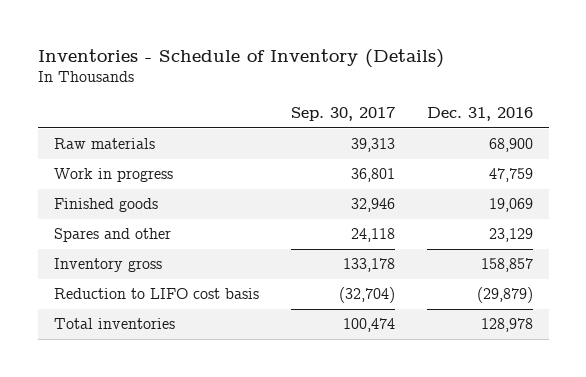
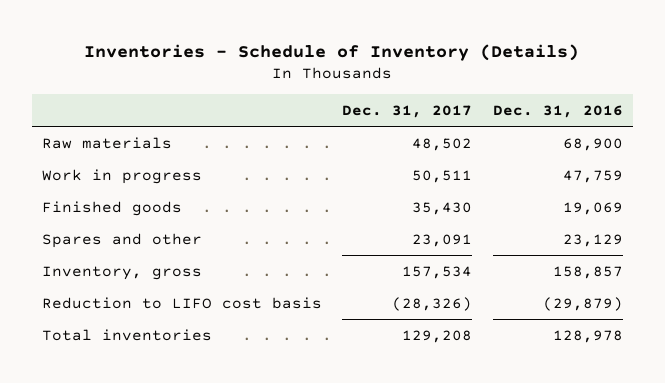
[290,107,395,122] Sep. 30, 2017 -> none
none -> [342,104,473,118] Dec. 31, 2017
[53,258,162,273] Inventory gross -> [42,265,203,280] Inventory, gross

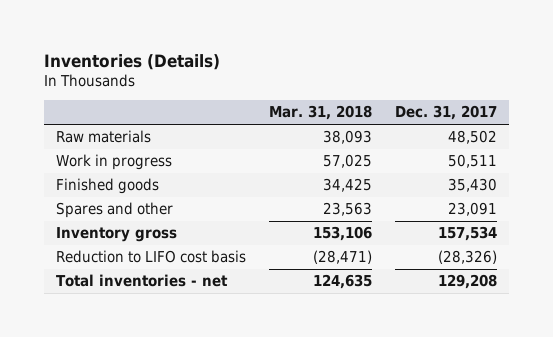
[84,43,580,61] Inventories - Schedule of Inventory (Details) -> [44,53,221,70] Inventories (Details)
[492,104,623,118] Dec. 31, 2016 -> none
none -> [269,105,373,121] Mar. 31, 2018
[42,265,203,280] Inventory, gross -> [55,227,177,243] Inventory gross
[42,328,213,341] Total inventories -> [55,274,228,288] Total inventories - net

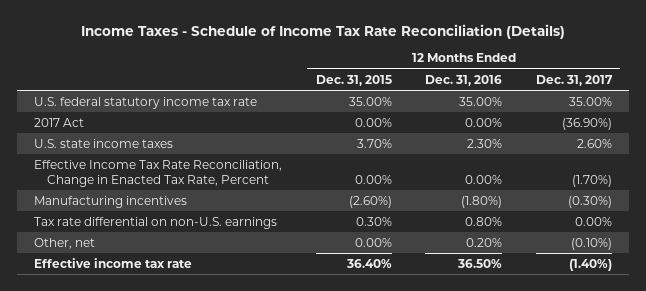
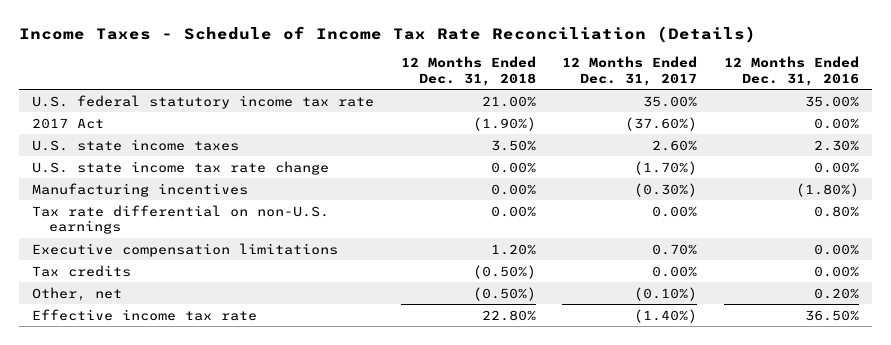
[315,74,392,86] Dec. 31, 2015 -> none
none -> [400,56,536,86] 12 Months Ended Dec. 31, 2018
[561,117,612,130] (36.90%) -> [625,116,698,131] (37.60%)
[34,159,283,187] Effective Income Tax Rate Reconciliation, Change in Enacted Tax Rate, Percent -> [32,160,330,175] U.S. state income tax rate change
none -> [32,242,339,257] Executive compensation limitations
none -> [32,264,132,277] Tax credits

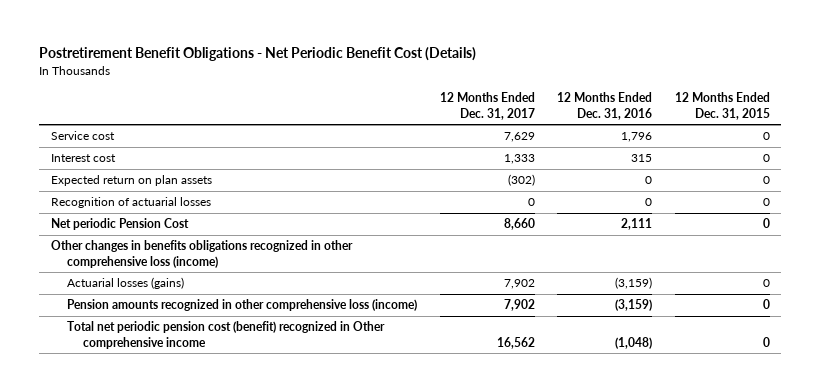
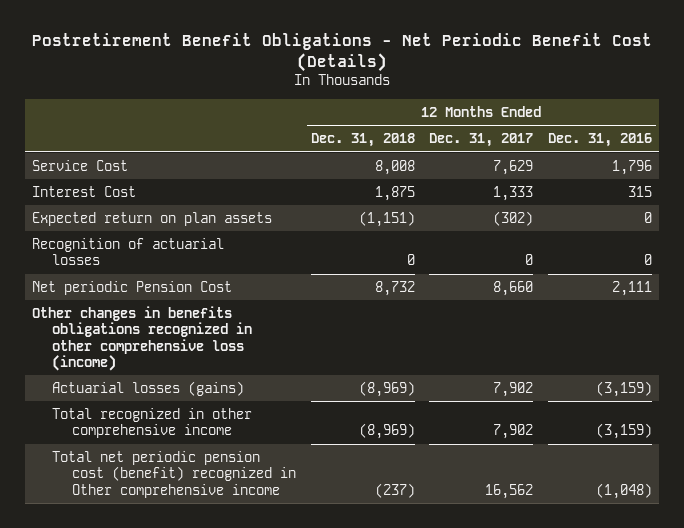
[674,92,770,120] 12 Months Ended Dec. 31, 2015 -> none
none -> [310,133,415,148] Dec. 31, 2018
[50,131,115,141] Service cost -> [31,160,128,172] Service Cost
[50,154,116,163] Interest cost -> [31,186,136,198] Interest Cost
[67,299,418,312] Pension amounts recognized in other comprehensive loss (income) -> [52,408,253,439] Total recognized in other comprehensive income

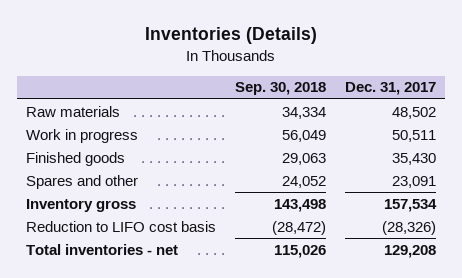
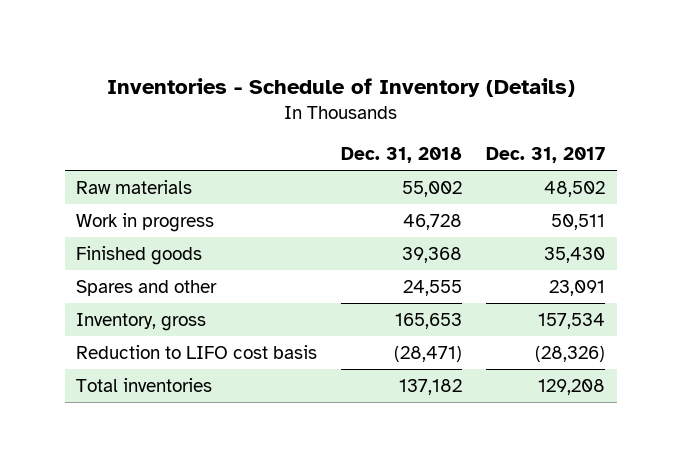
[144,27,317,45] Inventories (Details) -> [106,77,575,97] Inventories - Schedule of Inventory (Details)
[234,82,326,96] Sep. 30, 2018 -> none
none -> [341,147,463,164] Dec. 31, 2018
[25,198,136,212] Inventory gross -> [76,312,207,331] Inventory, gross
[25,243,178,255] Total inventories - net -> [76,377,213,392] Total inventories

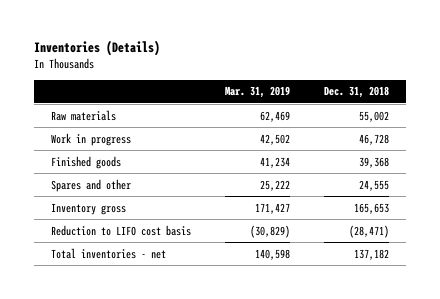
[106,77,575,97] Inventories - Schedule of Inventory (Details) -> [34,40,161,57] Inventories (Details)
[486,147,606,164] Dec. 31, 2017 -> none
none -> [224,86,290,99] Mar. 31, 2019
[76,312,207,331] Inventory, gross -> [50,202,126,215] Inventory gross
[76,377,213,392] Total inventories -> [50,247,166,259] Total inventories - net

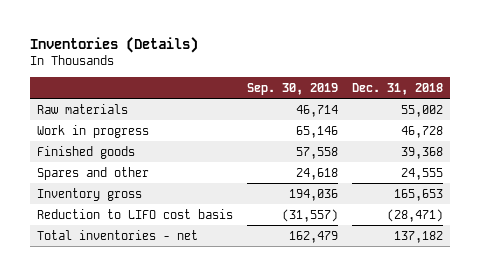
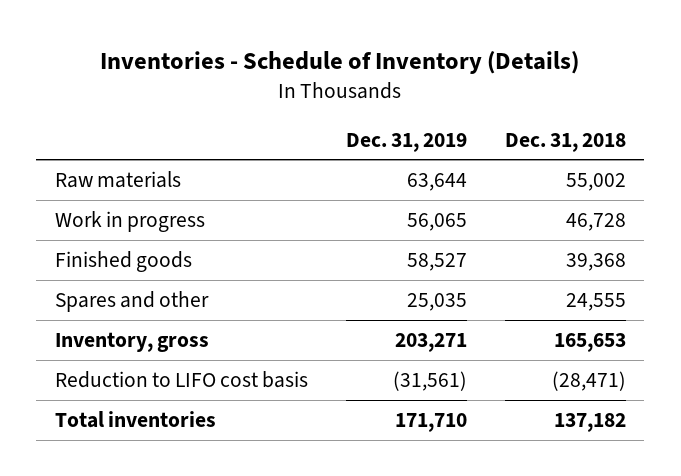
[30,36,199,53] Inventories (Details) -> [100,51,580,75] Inventories - Schedule of Inventory (Details)
[247,82,339,95] Sep. 30, 2019 -> none
none -> [345,132,467,152] Dec. 31, 2019
[37,187,143,201] Inventory gross -> [55,331,210,352] Inventory, gross
[37,229,199,240] Total inventories - net -> [55,410,217,428] Total inventories

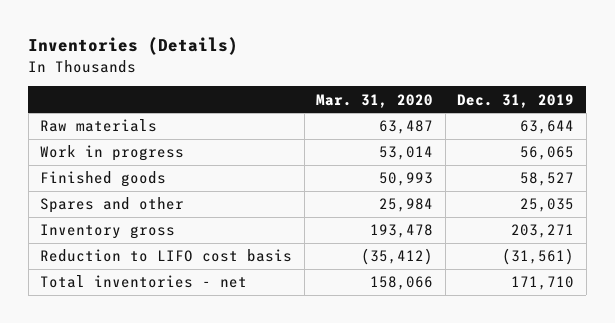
[100,51,580,75] Inventories - Schedule of Inventory (Details) -> [28,37,239,56] Inventories (Details)
[504,132,626,152] Dec. 31, 2018 -> none
none -> [316,93,434,108] Mar. 31, 2020
[55,331,210,352] Inventory, gross -> [40,224,176,240] Inventory gross
[55,410,217,428] Total inventories -> [40,275,248,289] Total inventories - net

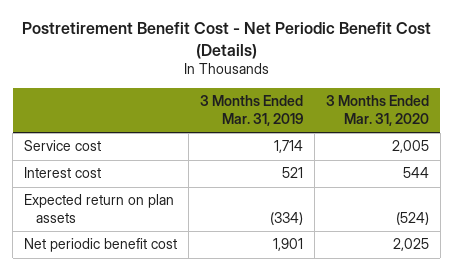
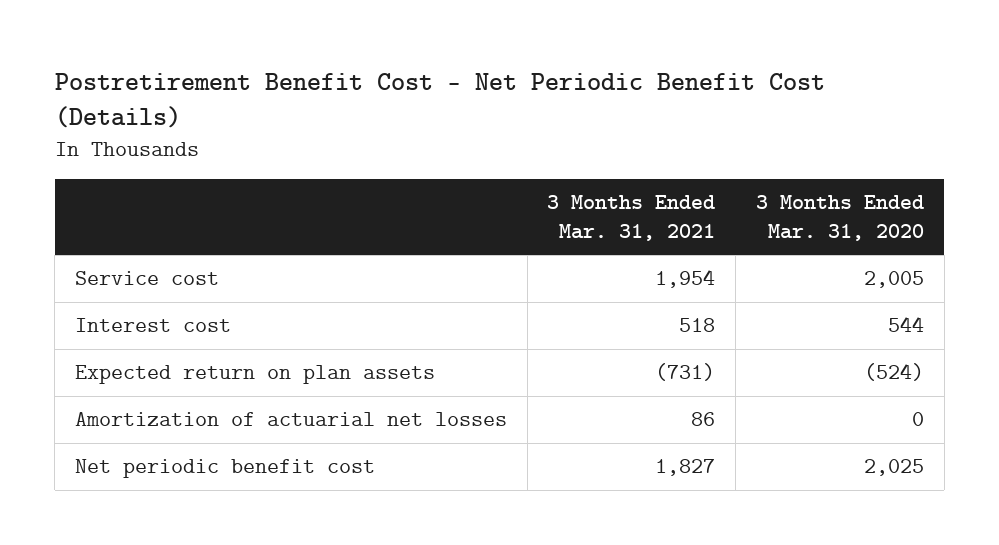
[200,95,304,127] 3 Months Ended Mar. 31, 2019 -> none
none -> [547,195,716,241] 3 Months Ended Mar. 31, 2021
none -> [74,412,507,427] Amortization of actuarial net losses

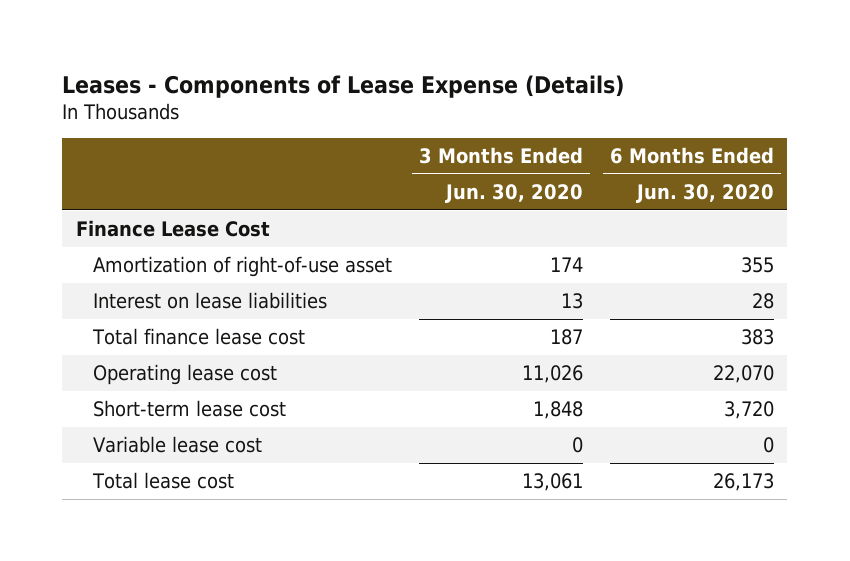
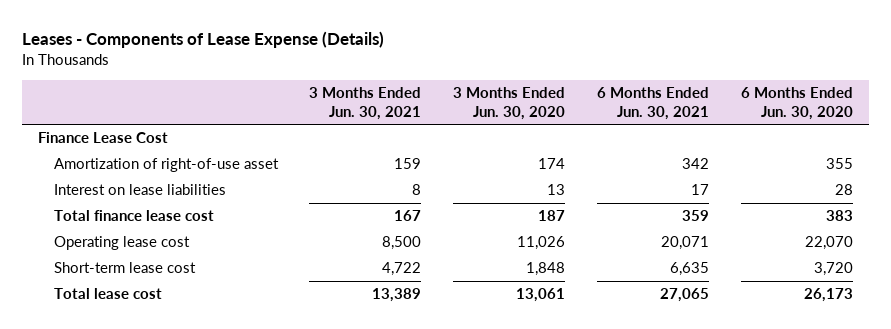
none -> [309,87,422,120] 3 Months Ended Jun. 30, 2021
none -> [597,87,710,120] 6 Months Ended Jun. 30, 2021
[93,435,263,453] Variable lease cost -> none

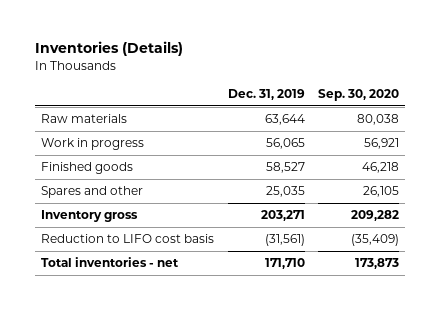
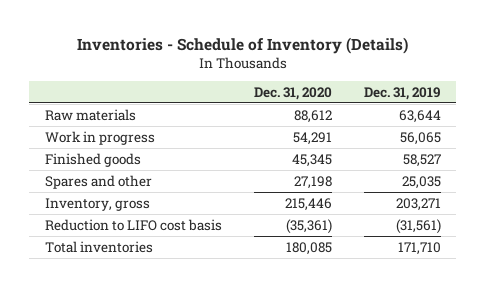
[34,41,183,57] Inventories (Details) -> [76,36,408,54] Inventories - Schedule of Inventory (Details)
[317,88,399,101] Sep. 30, 2020 -> none
none -> [253,86,332,100] Dec. 31, 2020
[41,210,139,223] Inventory gross -> [44,197,150,211] Inventory, gross
[41,257,180,268] Total inventories - net -> [44,240,153,253] Total inventories

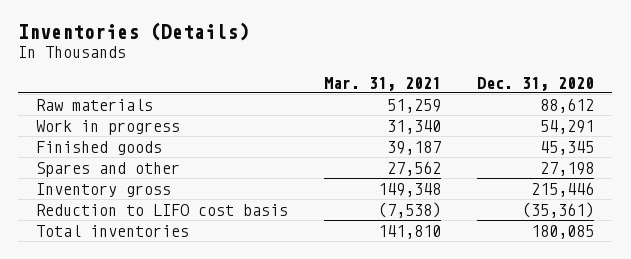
[76,36,408,54] Inventories - Schedule of Inventory (Details) -> [18,22,250,42] Inventories (Details)
[363,86,441,100] Dec. 31, 2019 -> none
none -> [324,76,442,91] Mar. 31, 2021
[44,197,150,211] Inventory, gross -> [36,182,172,197] Inventory gross

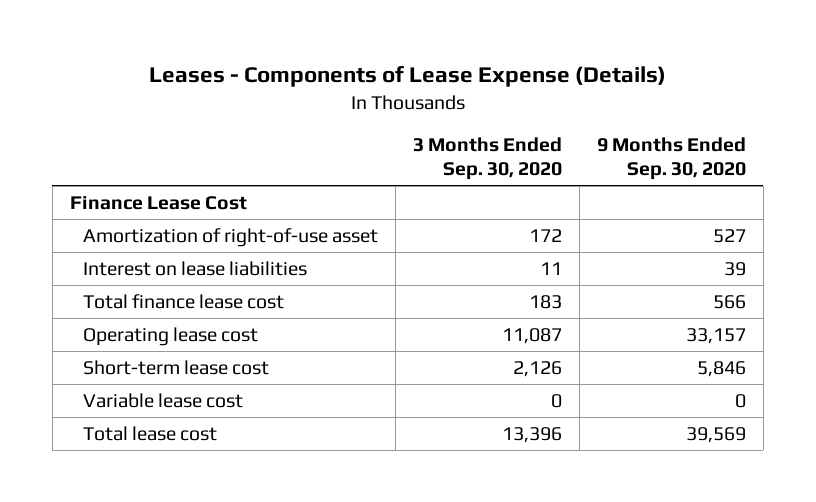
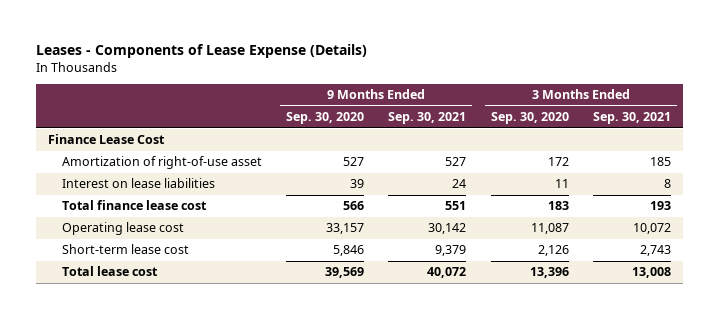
none -> [388,112,467,125] Sep. 30, 2021
none -> [592,112,671,125] Sep. 30, 2021
[83,392,244,408] Variable lease cost -> none

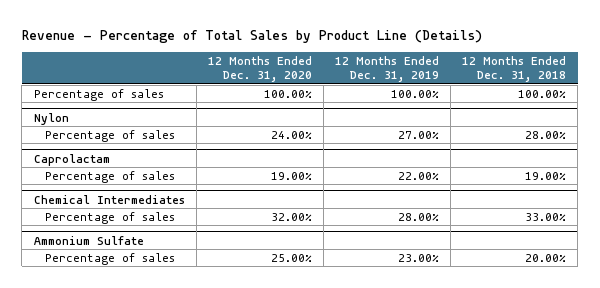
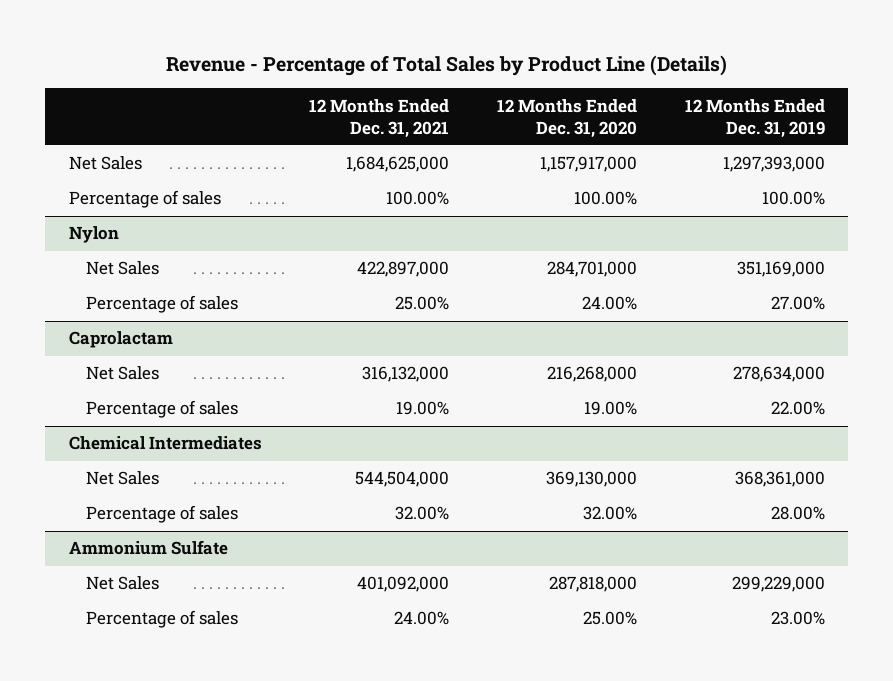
[462,56,567,83] 12 Months Ended Dec. 31, 2018 -> none
none -> [309,98,450,138] 12 Months Ended Dec. 31, 2021
none -> [68,156,142,171] Net Sales
none -> [86,261,160,276] Net Sales
none -> [86,366,160,381] Net Sales
none -> [86,471,160,486] Net Sales
none -> [86,576,160,591] Net Sales

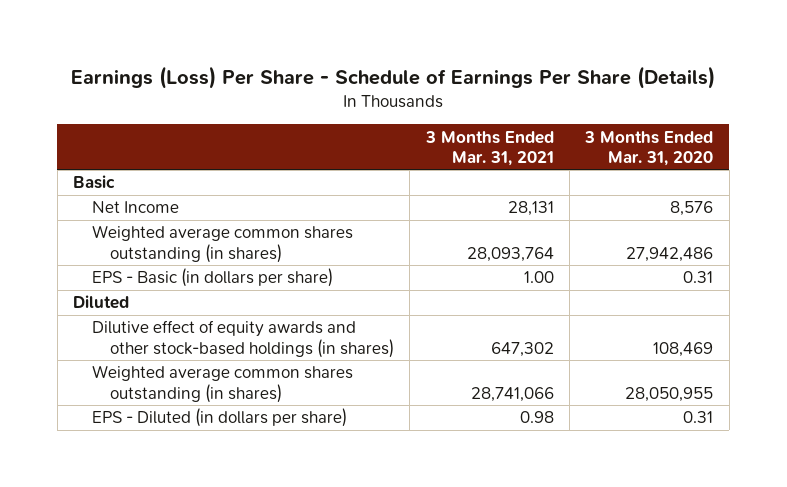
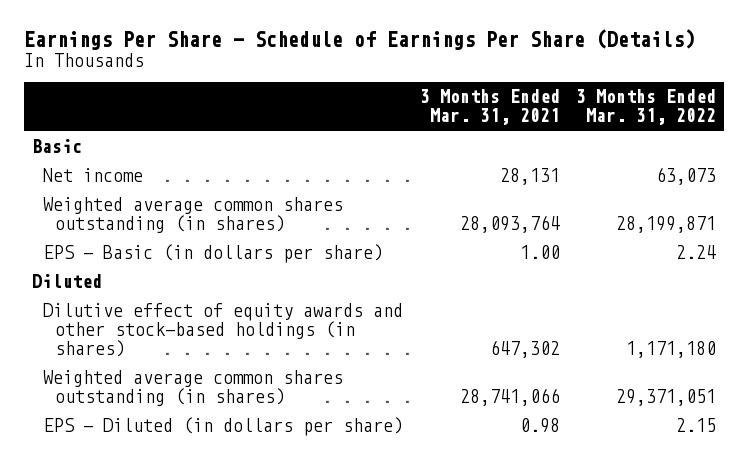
[71,66,716,90] Earnings (Loss) Per Share - Schedule of Earnings Per Share (Details) -> [23,28,695,50] Earnings Per Share - Schedule of Earnings Per Share (Details)
[584,130,714,166] 3 Months Ended Mar. 31, 2020 -> none
none -> [575,89,716,126] 3 Months Ended Mar. 31, 2022
[91,201,179,214] Net Income -> [43,167,144,182] Net income

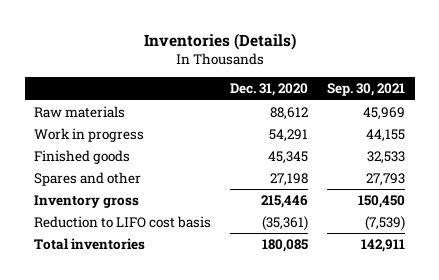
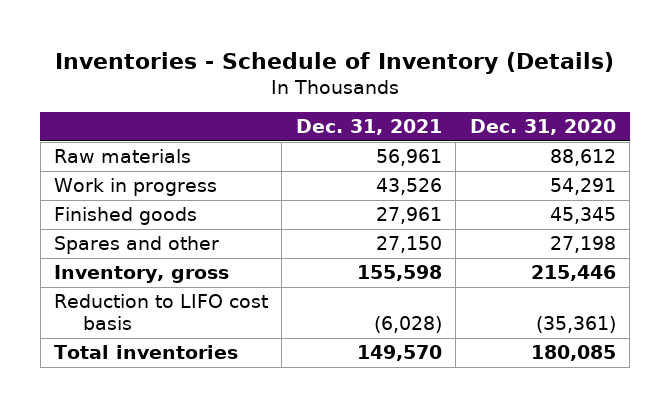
[143,32,296,50] Inventories (Details) -> [54,51,614,74] Inventories - Schedule of Inventory (Details)
[327,83,406,97] Sep. 30, 2021 -> none
none -> [295,119,442,136] Dec. 31, 2021
[34,195,140,209] Inventory gross -> [53,265,229,284] Inventory, gross

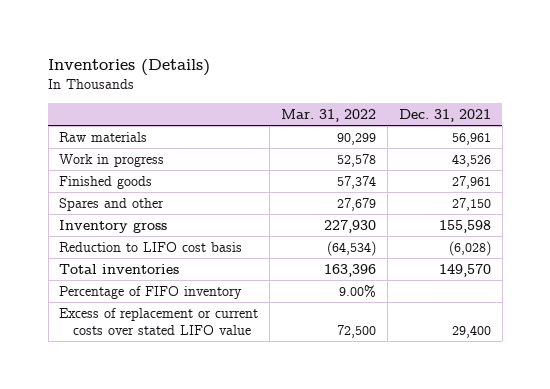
[54,51,614,74] Inventories - Schedule of Inventory (Details) -> [48,58,211,76] Inventories (Details)
[469,119,616,136] Dec. 31, 2020 -> none
none -> [281,108,377,122] Mar. 31, 2022
[53,265,229,284] Inventory, gross -> [59,220,168,234] Inventory gross
none -> [59,286,243,300] Percentage of FIFO inventory
none -> [59,308,259,335] Excess of replacement or current costs over stated LIFO value

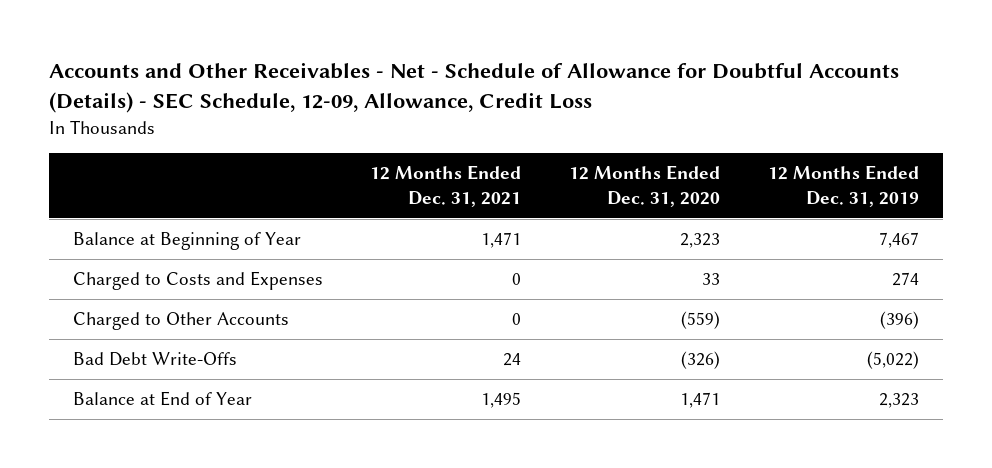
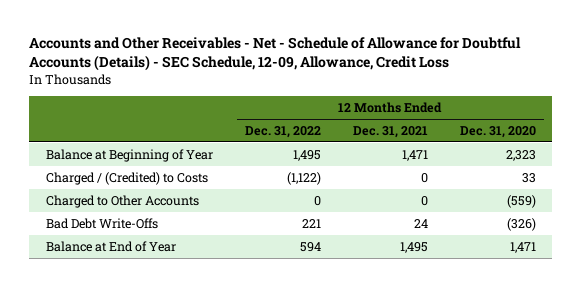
[767,165,919,207] 12 Months Ended Dec. 31, 2019 -> none
none -> [244,125,321,138] Dec. 31, 2022
[72,271,323,291] Charged to Costs and Expenses -> [45,171,208,185] Charged / (Credited) to Costs

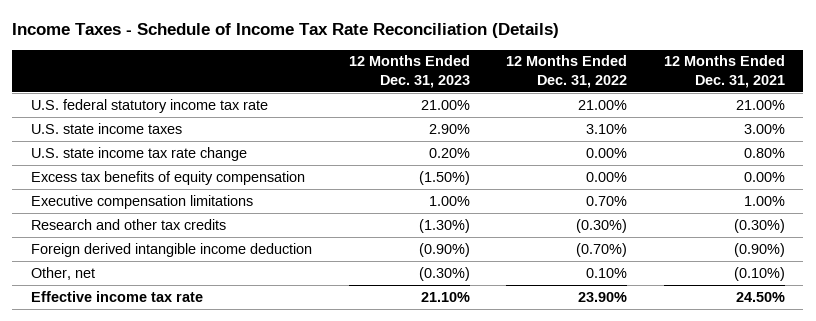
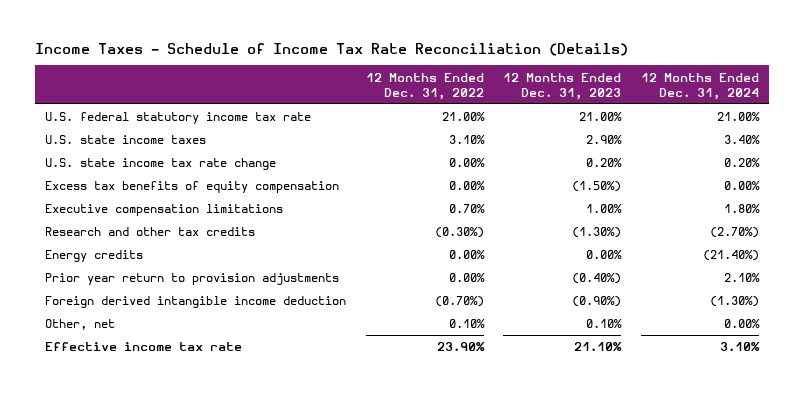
[664,55,786,88] 12 Months Ended Dec. 31, 2021 -> none
none -> [641,72,760,101] 12 Months Ended Dec. 31, 2024
none -> [44,250,143,263] Energy credits
none -> [44,273,339,286] Prior year return to provision adjustments
[418,266,470,281] (0.30%) -> [586,319,623,329] 0.10%

